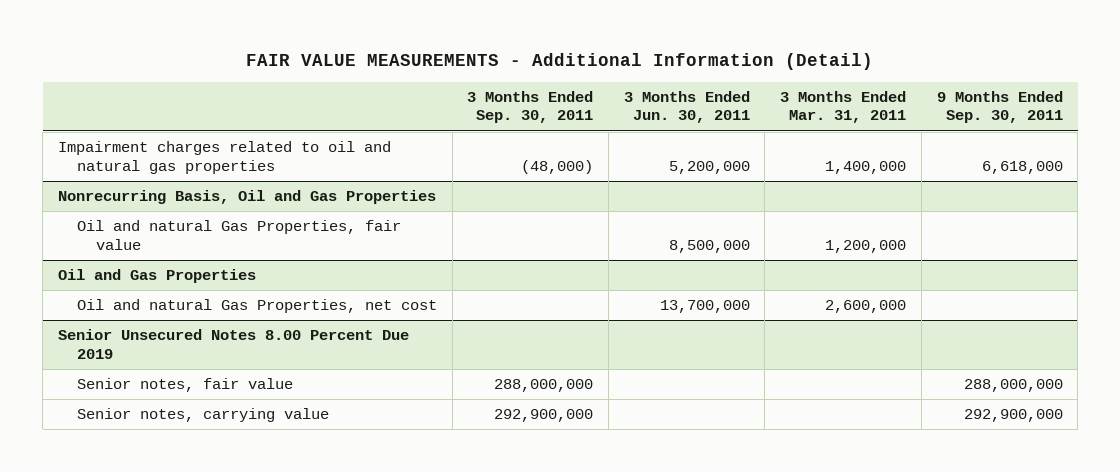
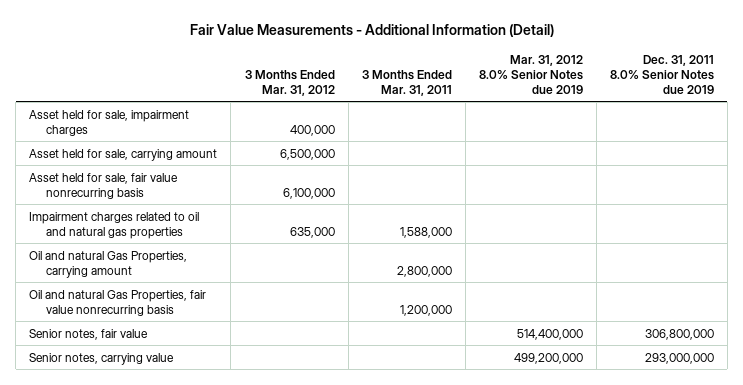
[246,53,874,71] FAIR VALUE MEASUREMENTS - Additional Information (Detail) -> [189,23,554,37] Fair Value Measurements - Additional Information (Detail)
[467,90,594,124] 3 Months Ended Sep. 30, 2011 -> none
[623,90,750,124] 3 Months Ended Jun. 30, 2011 -> none
[936,90,1063,124] 9 Months Ended Sep. 30, 2011 -> none
none -> [244,69,335,96] 3 Months Ended Mar. 31, 2012
none -> [478,54,583,94] Mar. 31, 2012 8.0% Senior Notes due 2019
none -> [609,54,714,94] Dec. 31, 2011 8.0% Senior Notes due 2019
[57,190,436,205] Nonrecurring Basis, Oil and Gas Properties -> none
[77,220,402,250] Oil and natural Gas Properties, fair value -> none
[57,269,256,284] Oil and Gas Properties -> none
[77,299,438,314] Oil and natural Gas Properties, net cost -> none
[57,329,409,359] Senior Unsecured Notes 8.00 Percent Due 2019 -> none
[77,378,294,393] Senior notes, fair value -> none
[77,408,330,423] Senior notes, carrying value -> none
none -> [29,109,190,136] Asset held for sale, impairment charges
none -> [29,148,218,161] Asset held for sale, carrying amount
none -> [29,172,179,199] Asset held for sale, fair value nonrecurring basis
[825,160,907,174] 1,400,000 -> [399,226,452,238] 1,588,000
none -> [29,250,188,278] Oil and natural Gas Properties, carrying amount
none -> [29,289,207,316] Oil and natural Gas Properties, fair value nonrecurring basis
none -> [29,328,149,340] Senior notes, fair value
none -> [29,352,175,365] Senior notes, carrying value

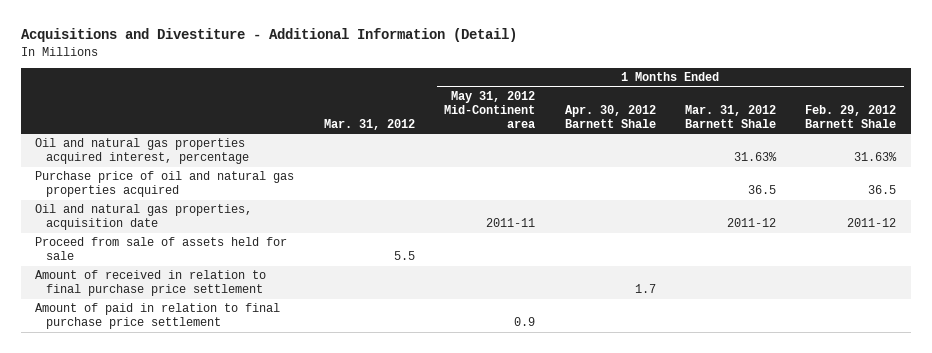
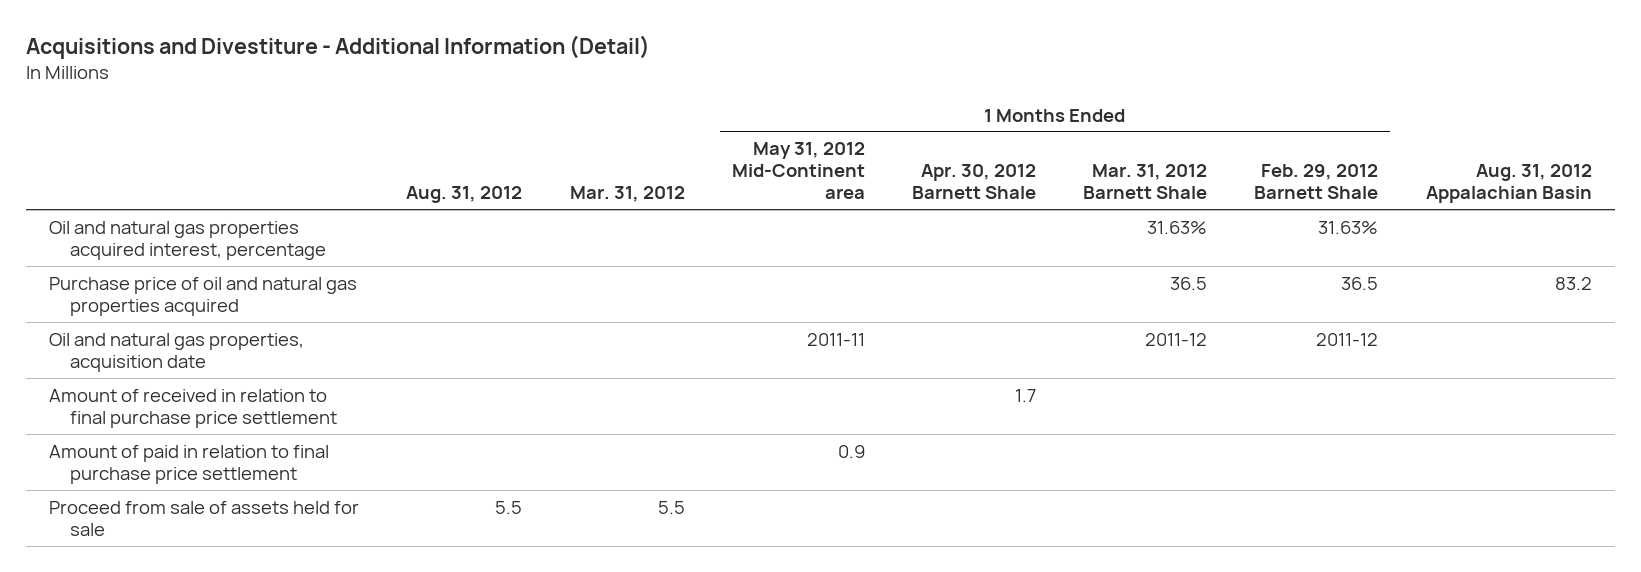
none -> [406,186,523,204] Aug. 31, 2012
none -> [1425,164,1592,204] Aug. 31, 2012 Appalachian Basin
[35,237,288,261] Proceed from sale of assets held for sale -> [49,500,360,536] Proceed from sale of assets held for sale

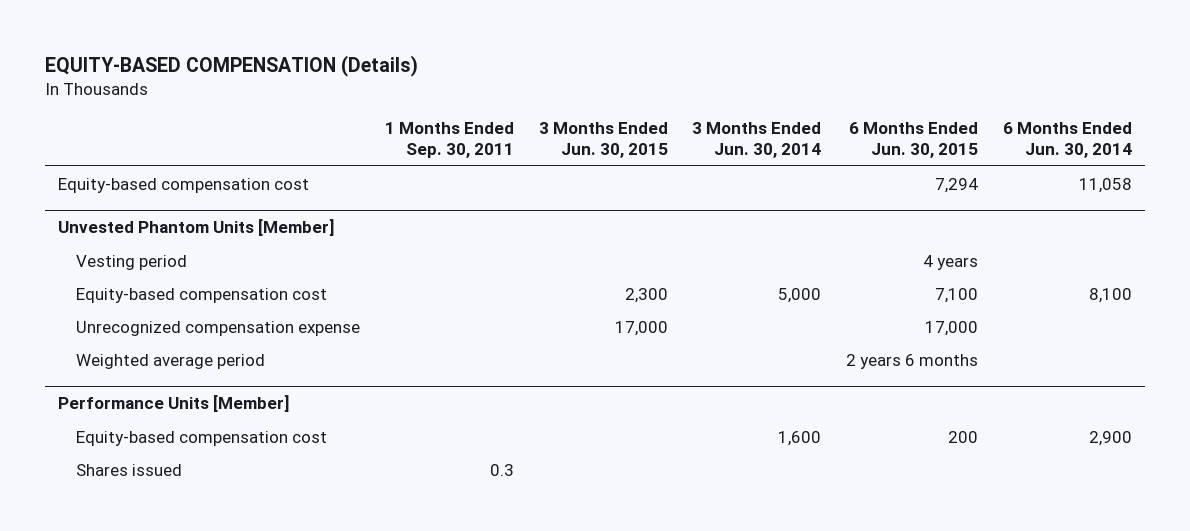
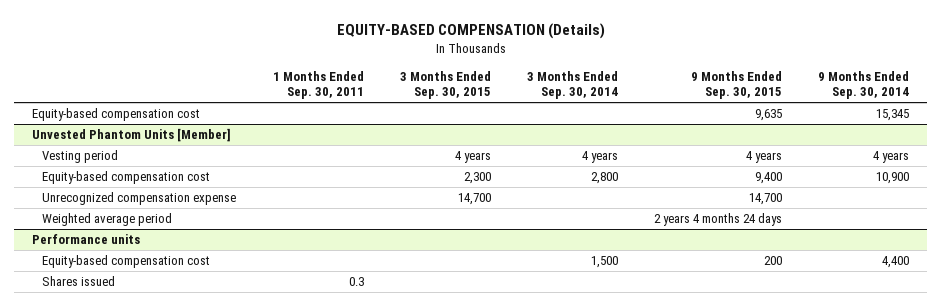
[538,122,668,159] 3 Months Ended Jun. 30, 2015 -> none
[692,122,822,159] 3 Months Ended Jun. 30, 2014 -> none
[849,122,979,159] 6 Months Ended Jun. 30, 2015 -> none
[1003,122,1133,159] 6 Months Ended Jun. 30, 2014 -> none
none -> [399,70,491,100] 3 Months Ended Sep. 30, 2015
none -> [526,70,618,100] 3 Months Ended Sep. 30, 2014
none -> [691,70,783,100] 9 Months Ended Sep. 30, 2015
none -> [818,70,910,100] 9 Months Ended Sep. 30, 2014
[57,395,289,413] Performance Units [Member] -> [32,234,141,245] Performance units

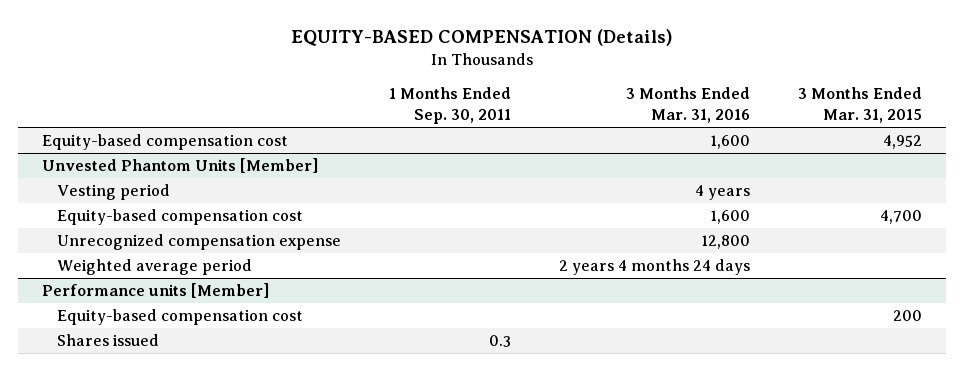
[399,70,491,100] 3 Months Ended Sep. 30, 2015 -> none
[526,70,618,100] 3 Months Ended Sep. 30, 2014 -> none
[691,70,783,100] 9 Months Ended Sep. 30, 2015 -> none
[818,70,910,100] 9 Months Ended Sep. 30, 2014 -> none
none -> [626,87,751,124] 3 Months Ended Mar. 31, 2016
none -> [798,87,923,124] 3 Months Ended Mar. 31, 2015
[32,234,141,245] Performance units -> [41,283,269,299] Performance units [Member]

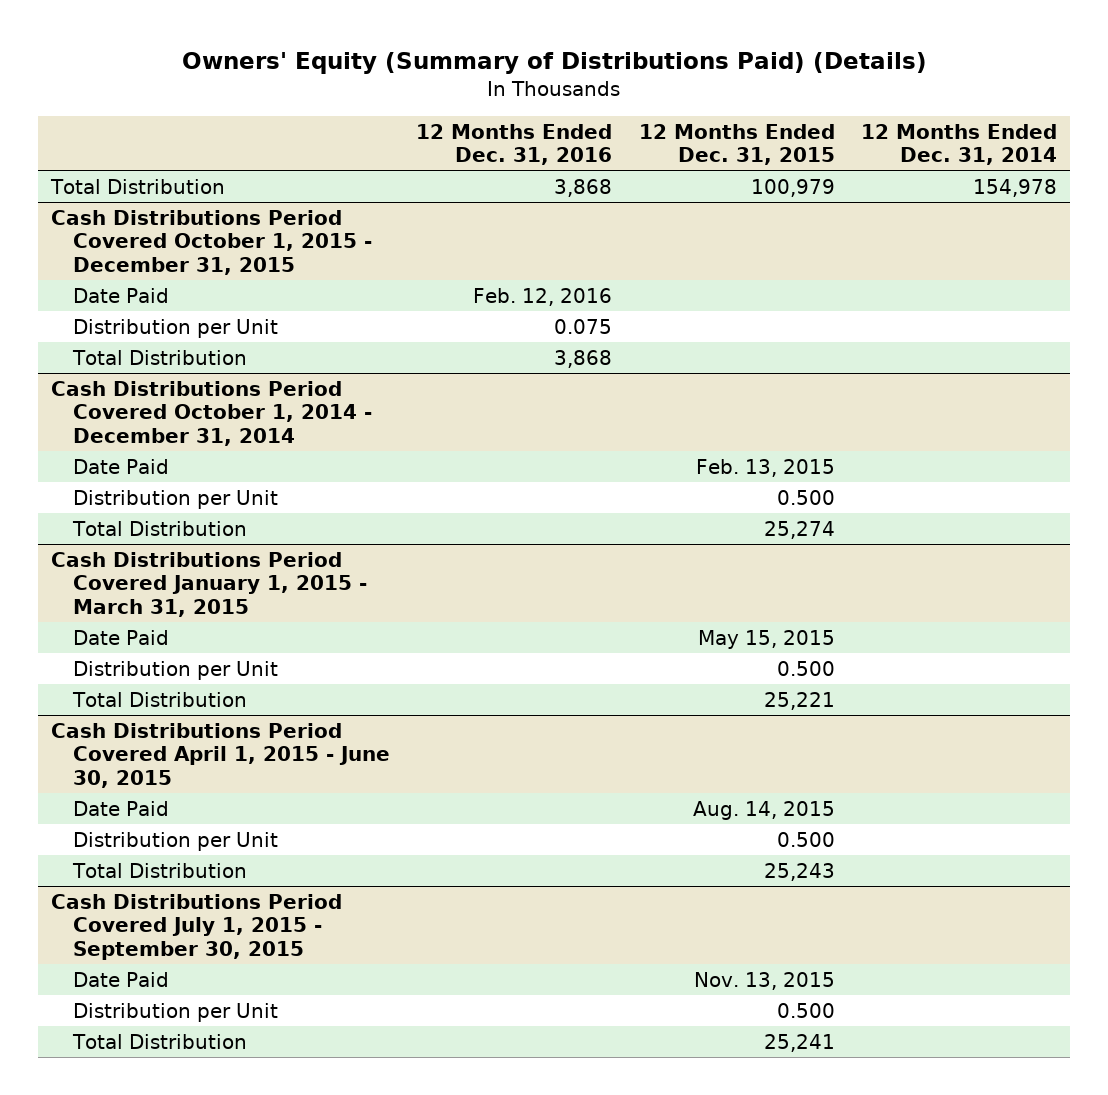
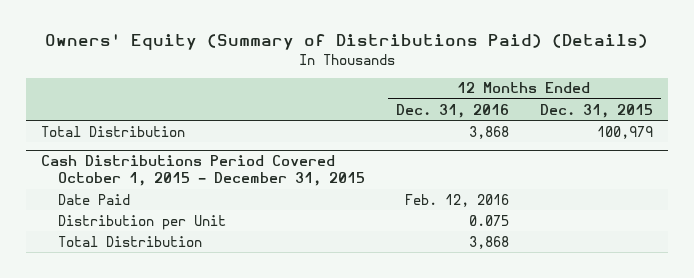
[861,123,1058,166] 12 Months Ended Dec. 31, 2014 -> none
[50,380,373,446] Cash Distributions Period Covered October 1, 2014 - December 31, 2014 -> none
[73,458,170,474] Date Paid -> none
[73,489,279,509] Distribution per Unit -> none
[72,520,248,536] Total Distribution -> none
[50,551,368,617] Cash Distributions Period Covered January 1, 2015 - March 31, 2015 -> none
[73,629,170,645] Date Paid -> none
[73,660,279,680] Distribution per Unit -> none
[72,691,248,707] Total Distribution -> none
[50,722,391,788] Cash Distributions Period Covered April 1, 2015 - June 30, 2015 -> none
[73,800,170,816] Date Paid -> none
[73,831,279,851] Distribution per Unit -> none
[72,862,248,878] Total Distribution -> none
[50,893,342,960] Cash Distributions Period Covered July 1, 2015 - September 30, 2015 -> none
[73,971,170,987] Date Paid -> none
[73,1002,279,1022] Distribution per Unit -> none
[72,1033,248,1049] Total Distribution -> none

